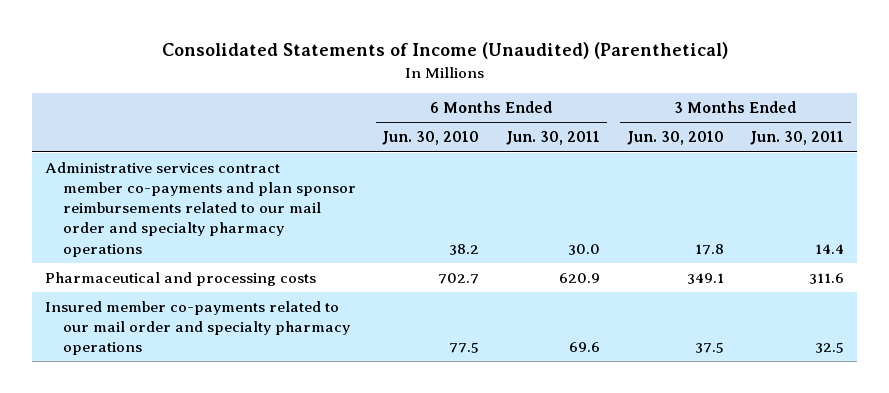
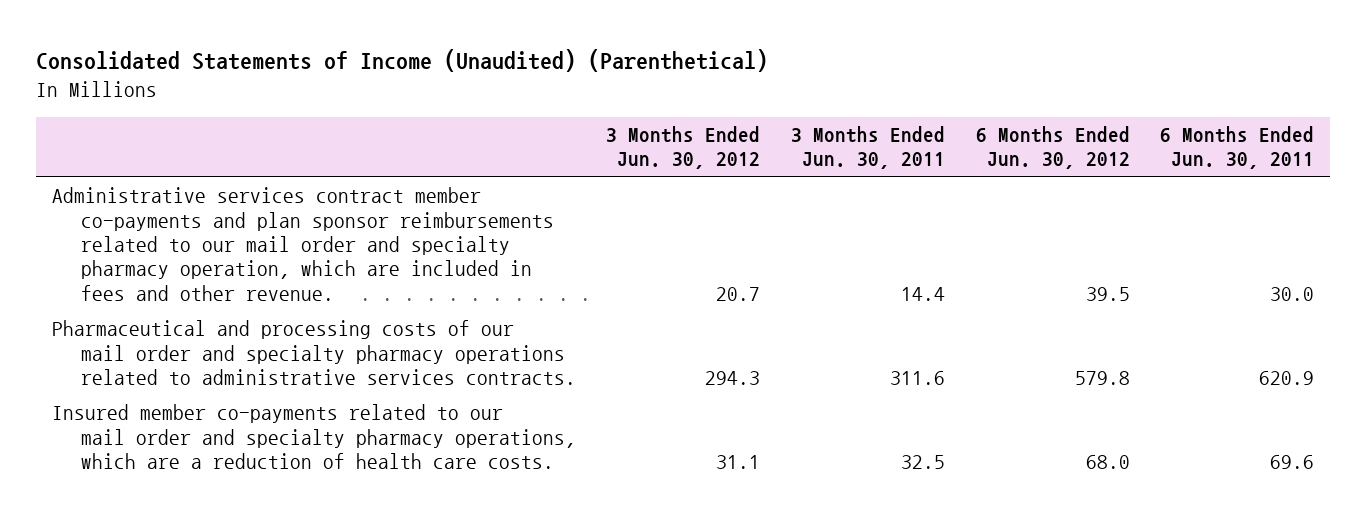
[382,131,480,146] Jun. 30, 2010 -> none
[626,131,724,146] Jun. 30, 2010 -> none
none -> [606,126,761,170] 3 Months Ended Jun. 30, 2012
none -> [975,126,1130,170] 6 Months Ended Jun. 30, 2012
[45,161,356,257] Administrative services contract member co-payments and plan sponsor reimbursements related to our mail order and specialty pharmacy operations -> [51,187,554,301] Administrative services contract member co-payments and plan sponsor reimbursements related to our mail order and specialty pharmacy operation, which are included in fees and other revenue.
[45,271,317,286] Pharmaceutical and processing costs -> [51,320,576,386] Pharmaceutical and processing costs of our mail order and specialty pharmacy operations related to administrative services contracts.
[45,300,350,356] Insured member co-payments related to our mail order and specialty pharmacy operations -> [51,404,576,470] Insured member co-payments related to our mail order and specialty pharmacy operations, which are a reduction of health care costs.

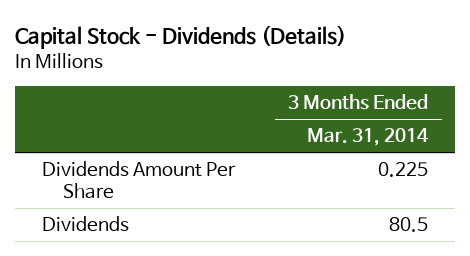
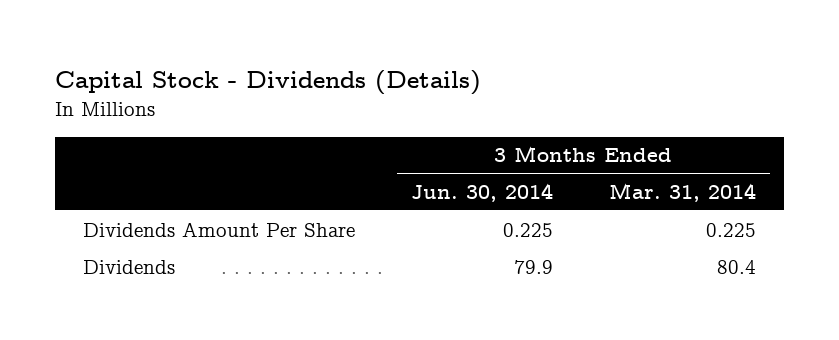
none -> [411,182,554,202] Jun. 30, 2014
[389,217,429,233] 80.5 -> [716,259,756,274] 80.4

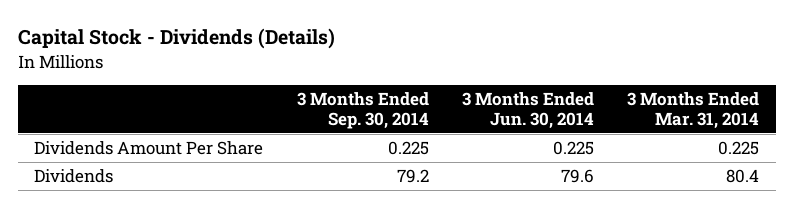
none -> [296,91,429,129] 3 Months Ended Sep. 30, 2014
[514,259,554,274] 79.9 -> [560,169,594,184] 79.6

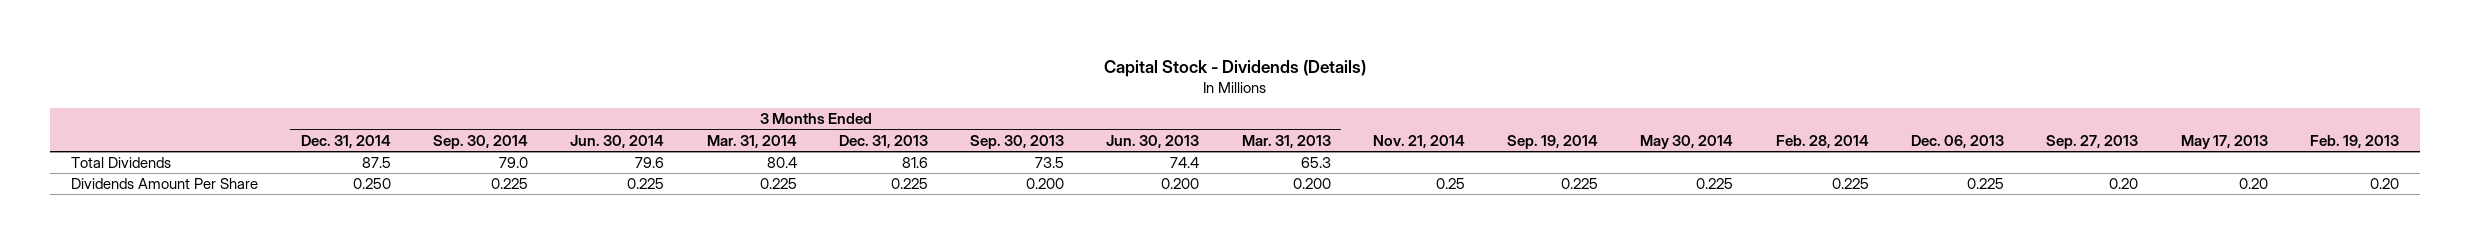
none -> [300,134,391,148] Dec. 31, 2014
none -> [838,134,928,148] Dec. 31, 2013
none -> [970,134,1065,149] Sep. 30, 2013
none -> [1106,134,1200,148] Jun. 30, 2013
none -> [1241,134,1331,148] Mar. 31, 2013
none -> [1372,134,1465,148] Nov. 21, 2014
none -> [1507,134,1599,149] Sep. 19, 2014
none -> [1640,134,1734,149] May 30, 2014
none -> [1775,134,1869,148] Feb. 28, 2014
none -> [1910,134,2004,148] Dec. 06, 2013
none -> [2046,134,2139,149] Sep. 27, 2013
none -> [2180,134,2268,149] May 17, 2013
none -> [2309,134,2399,148] Feb. 19, 2013
none -> [71,157,172,169] Total Dividends
[34,169,114,184] Dividends -> none

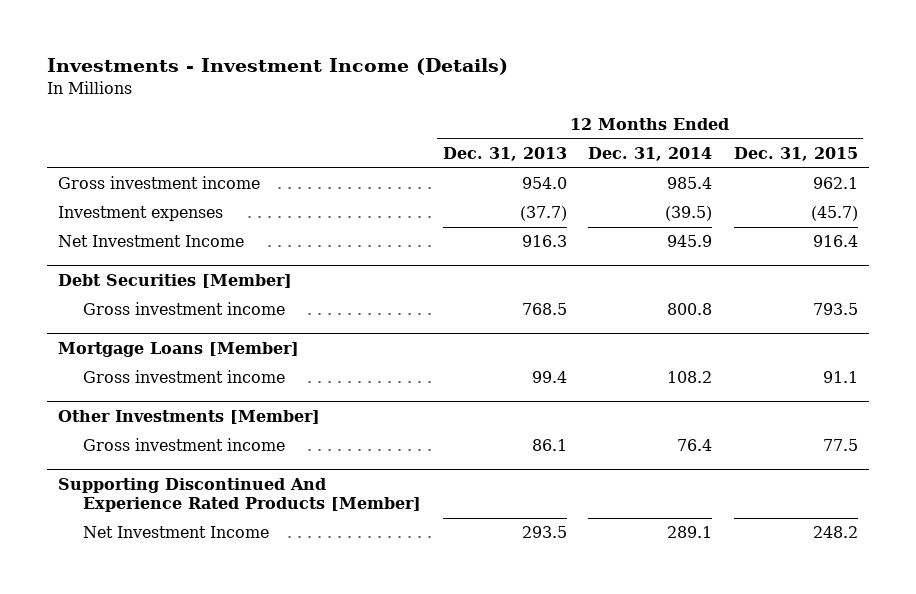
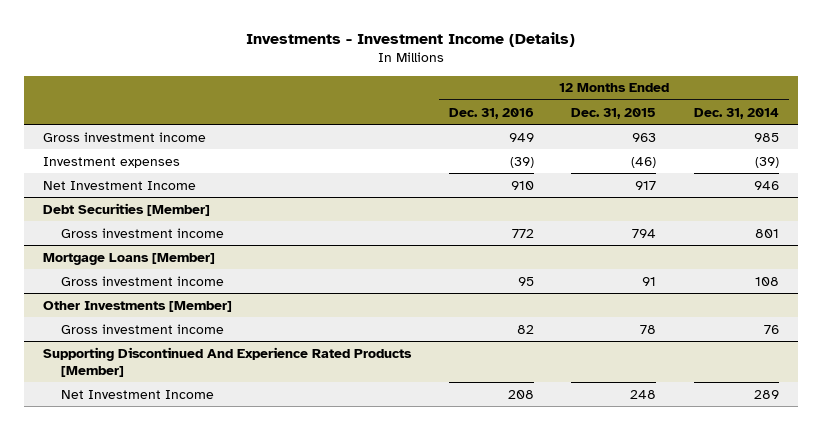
[442,147,567,162] Dec. 31, 2013 -> none
none -> [448,107,534,119] Dec. 31, 2016
[667,177,713,190] 985.4 -> [754,132,780,142] 985
[812,177,858,190] 962.1 -> [632,132,657,142] 963
[665,206,713,222] (39.5) -> [755,156,780,168] (39)
[810,206,858,222] (45.7) -> [631,156,657,168] (46)
[667,235,713,248] 945.9 -> [754,180,780,190] 946
[812,235,858,248] 916.4 -> [635,180,657,190] 917
[667,303,713,316] 800.8 -> [755,228,780,238] 801
[812,303,858,316] 793.5 -> [632,228,657,238] 794
[667,371,713,384] 108.2 -> [755,276,780,286] 108
[822,371,858,384] 91.1 -> [642,276,657,286] 91
[677,439,713,452] 76.4 -> [764,324,780,334] 76
[822,439,858,452] 77.5 -> [640,324,657,334] 78
[667,526,713,539] 289.1 -> [754,389,780,399] 289
[812,526,858,539] 248.2 -> [630,389,657,399] 248

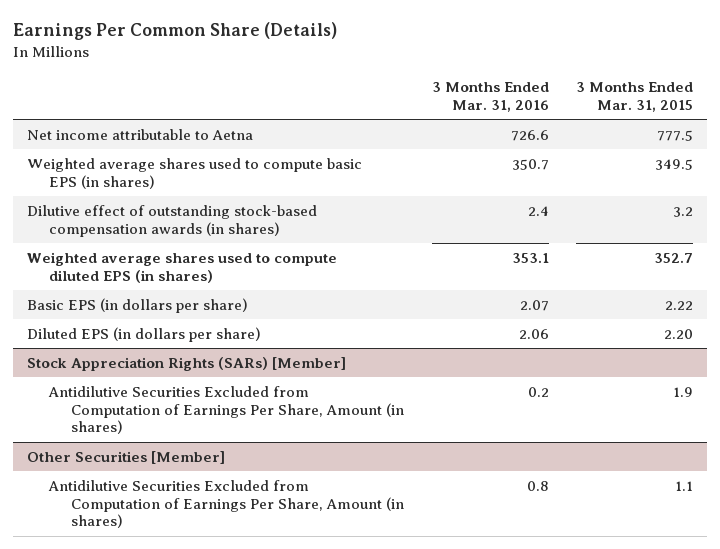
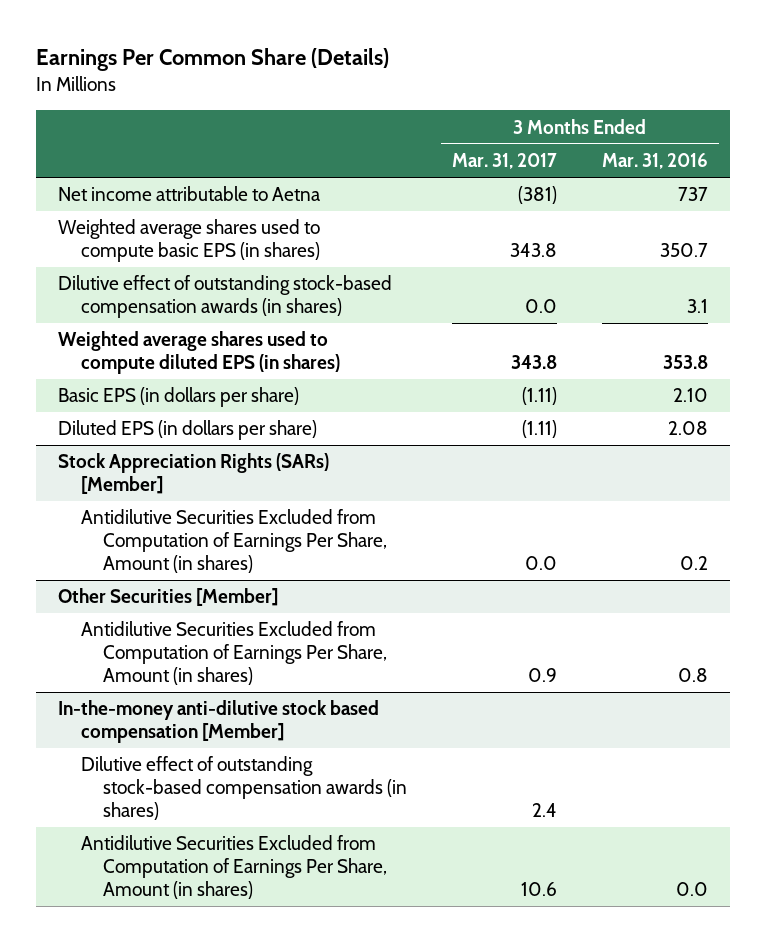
[576,81,694,112] 3 Months Ended Mar. 31, 2015 -> none
none -> [452,153,558,170] Mar. 31, 2017
[510,129,549,141] 726.6 -> [677,187,708,202] 737
[527,205,549,216] 2.4 -> [686,299,708,314] 3.1
[511,252,549,263] 353.1 -> [662,355,708,370] 353.8
[519,299,549,311] 2.07 -> [672,388,708,403] 2.10
[518,328,549,339] 2.06 -> [667,421,708,436] 2.08
none -> [57,700,379,744] In-the-money anti-dilutive stock based compensation [Member]
none -> [80,756,408,820] Dilutive effect of outstanding stock-based compensation awards (in shares)
none -> [80,835,388,899] Antidilutive Securities Excluded from Computation of Earnings Per Share, Amount (in shares)

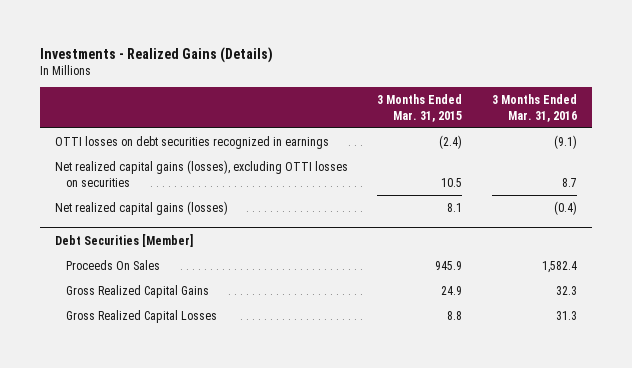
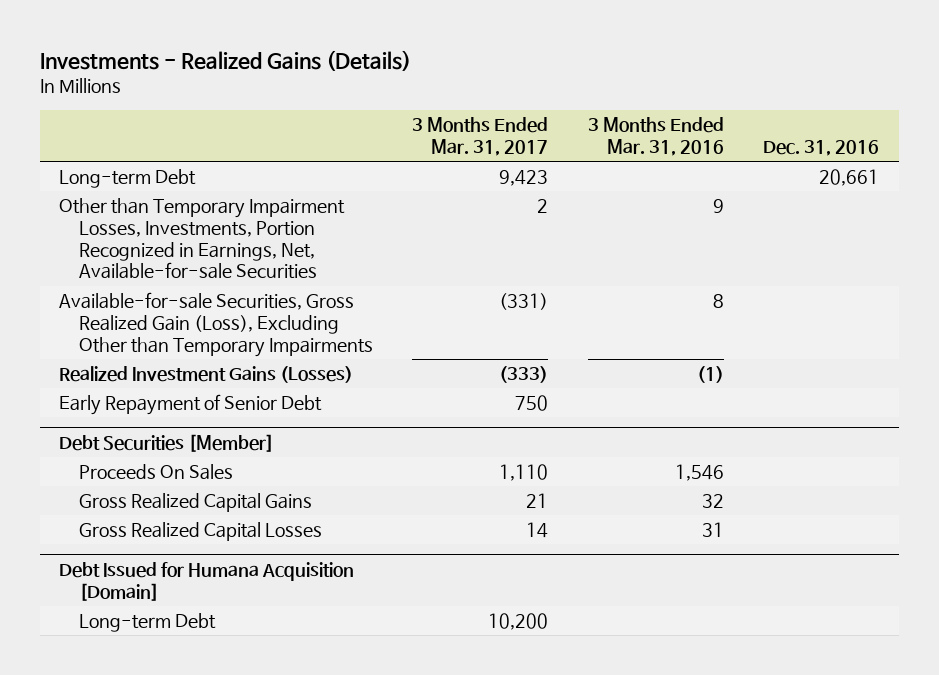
[377,93,463,122] 3 Months Ended Mar. 31, 2015 -> none
none -> [412,117,549,156] 3 Months Ended Mar. 31, 2017
none -> [763,139,880,156] Dec. 31, 2016
none -> [59,169,197,189] Long-term Debt
[54,135,329,149] OTTI losses on debt securities recognized in earnings -> [59,198,346,280] Other than Temporary Impairment Losses, Investments, Portion Recognized in Earnings, Net, Available-for-sale Securities
[554,134,578,149] (9.1) -> [712,199,724,214] 9
[54,159,348,187] Net realized capital gains (losses), excluding OTTI losses on securities -> [59,292,373,357] Available-for-sale Securities, Gross Realized Gain (Loss), Excluding Other than Temporary Impairments
[562,177,578,187] 8.7 -> [712,294,724,309] 8
[54,200,228,215] Net realized capital gains (losses) -> [59,366,354,384] Realized Investment Gains (Losses)
[554,200,578,215] (0.4) -> [696,366,724,384] (1)
none -> [59,394,323,416] Early Repayment of Senior Debt
[542,260,578,273] 1,582.4 -> [674,464,724,482] 1,546
[556,285,578,295] 32.3 -> [701,494,724,509] 32
[556,310,578,320] 31.3 -> [701,522,724,538] 31
none -> [59,562,355,601] Debt Issued for Humana Acquisition [Domain]
none -> [78,613,216,633] Long-term Debt

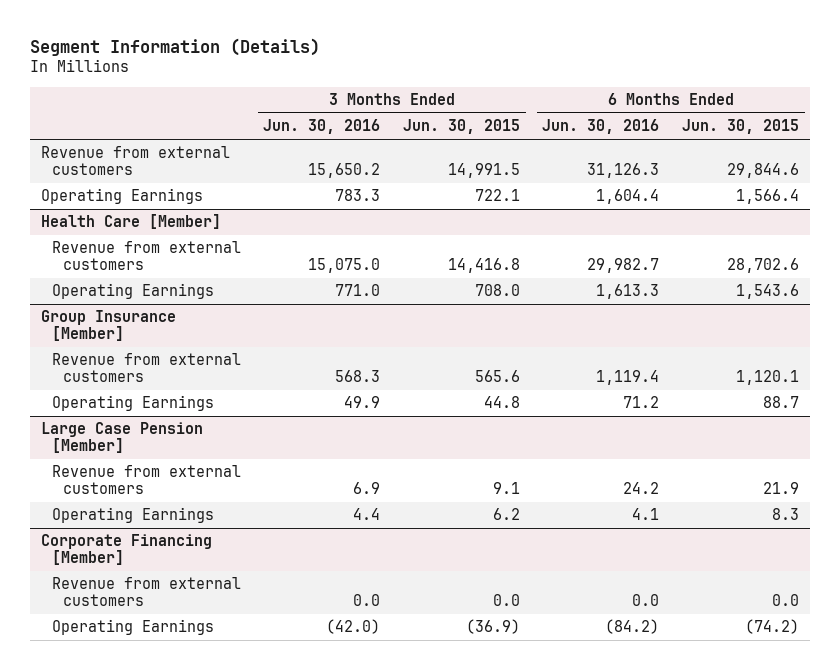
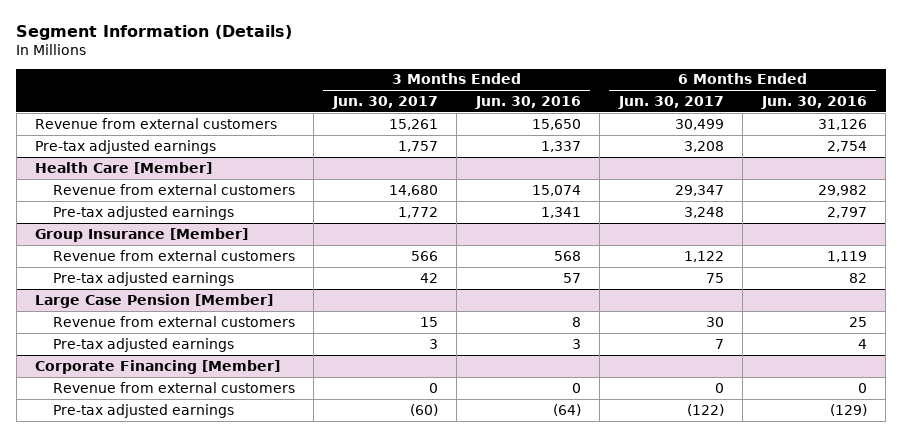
[402,119,520,135] Jun. 30, 2015 -> none
[681,119,799,135] Jun. 30, 2015 -> none
none -> [331,95,438,109] Jun. 30, 2017
none -> [617,95,724,109] Jun. 30, 2017
[41,188,204,205] Operating Earnings -> none
[308,163,381,179] 15,650.2 -> [531,118,581,130] 15,650
[587,163,660,179] 31,126.3 -> [817,118,867,130] 31,126
none -> [35,139,217,154] Pre-tax adjusted earnings
[51,283,214,300] Operating Earnings -> none
[308,258,381,274] 15,075.0 -> [531,184,581,196] 15,074
[587,258,660,274] 29,982.7 -> [817,184,867,196] 29,982
none -> [52,205,234,220] Pre-tax adjusted earnings
[51,395,214,412] Operating Earnings -> none
[335,370,381,383] 568.3 -> [553,250,581,261] 568
[596,370,660,386] 1,119.4 -> [826,250,867,262] 1,119
none -> [52,271,234,286] Pre-tax adjusted earnings
[51,507,214,524] Operating Earnings -> none
[353,482,381,495] 6.9 -> [571,316,581,327] 8
[623,482,660,495] 24.2 -> [848,316,867,327] 25
none -> [52,337,234,352] Pre-tax adjusted earnings
[51,619,214,636] Operating Earnings -> none
[353,594,381,607] 0.0 -> [571,382,581,393] 0
[632,594,660,607] 0.0 -> [857,382,867,393] 0
none -> [52,403,234,418] Pre-tax adjusted earnings

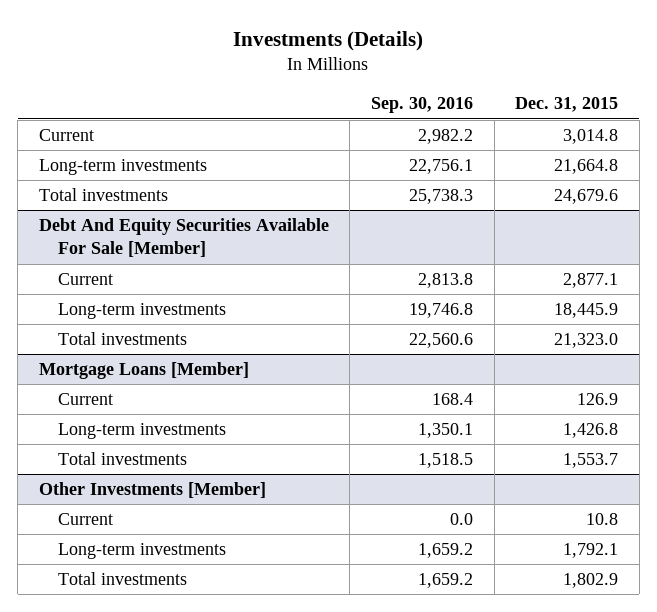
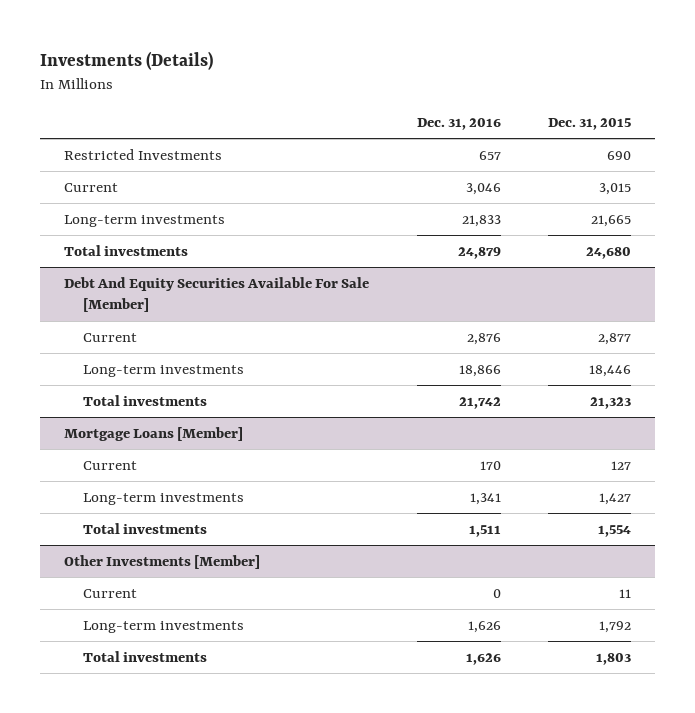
[370,97,473,114] Sep. 30, 2016 -> none
none -> [416,117,501,130] Dec. 31, 2016
none -> [63,149,222,161] Restricted Investments
[563,129,619,145] 3,014.8 -> [599,183,632,196] 3,015
[554,159,619,175] 21,664.8 -> [591,215,632,228] 21,665
[554,189,619,205] 24,679.6 -> [586,247,632,260] 24,680
[563,273,619,289] 2,877.1 -> [598,333,632,346] 2,877
[554,303,619,319] 18,445.9 -> [589,365,632,378] 18,446
[554,333,619,349] 21,323.0 -> [590,397,632,410] 21,323
[577,393,619,406] 126.9 -> [611,461,632,471] 127
[563,423,619,439] 1,426.8 -> [599,493,632,506] 1,427
[563,453,619,469] 1,553.7 -> [598,525,632,538] 1,554
[586,513,619,526] 10.8 -> [619,589,632,599] 11
[563,543,619,559] 1,792.1 -> [599,621,632,634] 1,792
[563,573,619,589] 1,802.9 -> [596,653,632,666] 1,803

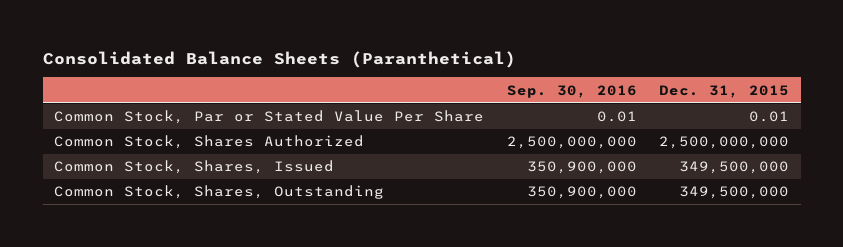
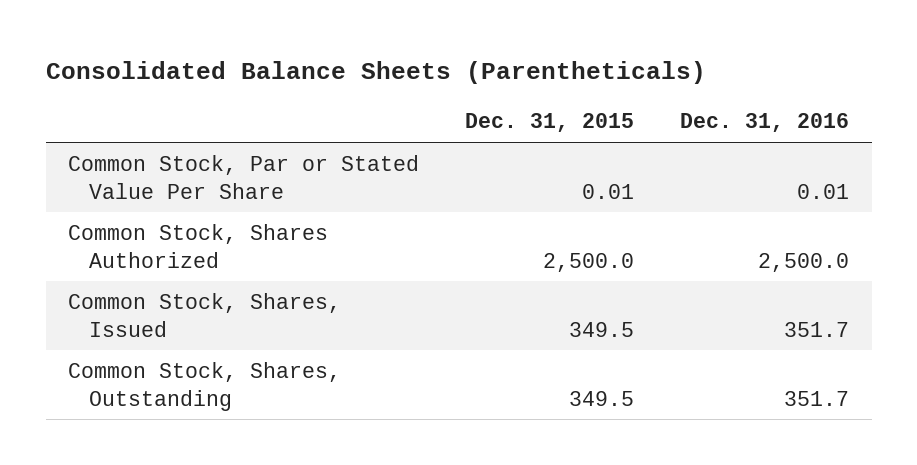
[42,50,516,68] Consolidated Balance Sheets (Paranthetical) -> [45,60,706,84] Consolidated Balance Sheets (Parentheticals)
[506,84,637,98] Sep. 30, 2016 -> none
none -> [679,113,849,133] Dec. 31, 2016
[659,136,790,150] 2,500,000,000 -> [543,252,635,272] 2,500.0
[679,161,790,175] 349,500,000 -> [569,321,635,337] 349.5
[679,186,790,200] 349,500,000 -> [569,390,635,406] 349.5

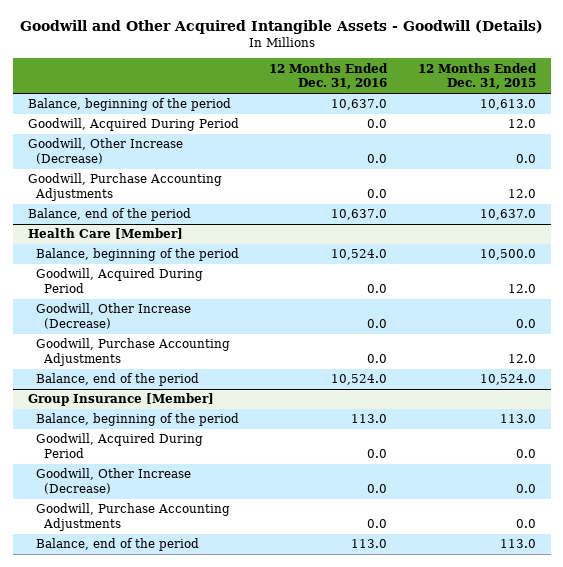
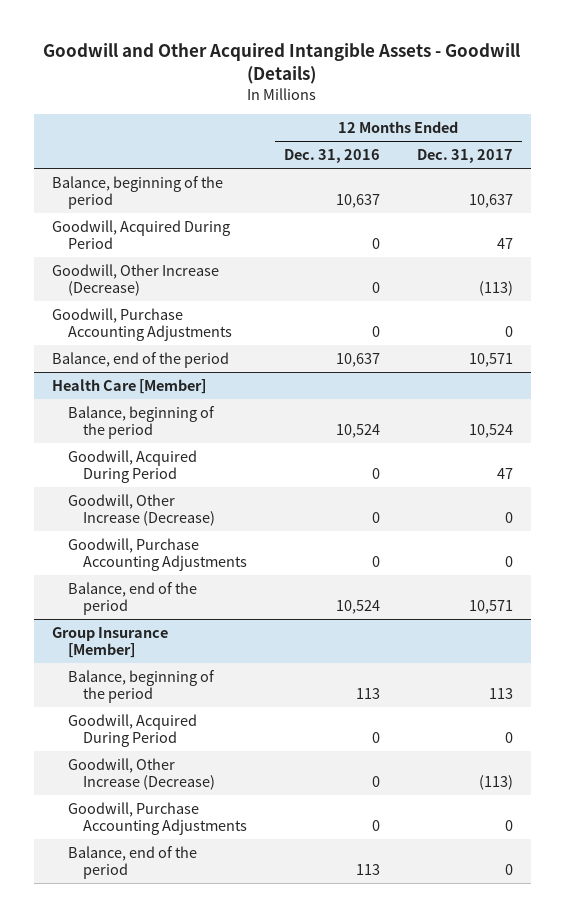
[417,62,537,90] 12 Months Ended Dec. 31, 2015 -> none
none -> [416,148,513,163] Dec. 31, 2017
[331,99,388,111] 10,637.0 -> [335,193,380,208] 10,637
[367,119,388,129] 0.0 -> [371,237,380,249] 0
[367,154,388,164] 0.0 -> [371,281,380,293] 0
[367,189,388,199] 0.0 -> [371,325,380,337] 0
[331,209,388,221] 10,637.0 -> [335,352,380,367] 10,637
[331,249,388,261] 10,524.0 -> [335,423,380,438] 10,524
[367,284,388,294] 0.0 -> [371,467,380,479] 0
[367,319,388,329] 0.0 -> [371,511,380,523] 0
[367,354,388,364] 0.0 -> [371,555,380,567] 0
[331,374,388,386] 10,524.0 -> [335,599,380,614] 10,524
[351,414,388,424] 113.0 -> [355,687,380,699] 113
[367,449,388,459] 0.0 -> [371,731,380,743] 0
[367,484,388,494] 0.0 -> [371,775,380,787] 0
[367,519,388,529] 0.0 -> [371,819,380,831] 0
[351,539,388,549] 113.0 -> [355,863,380,875] 113

